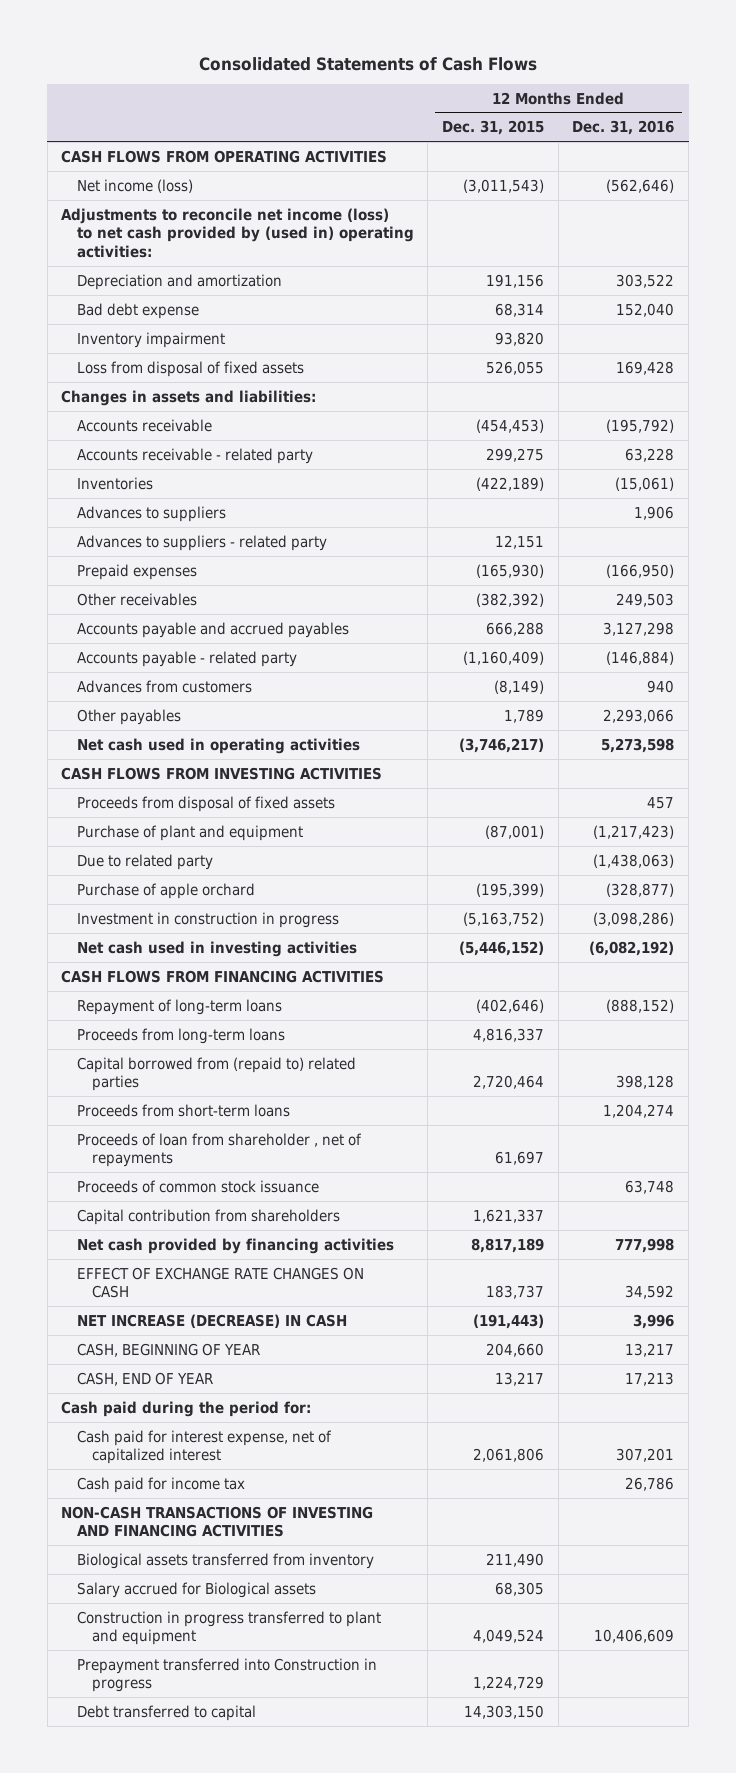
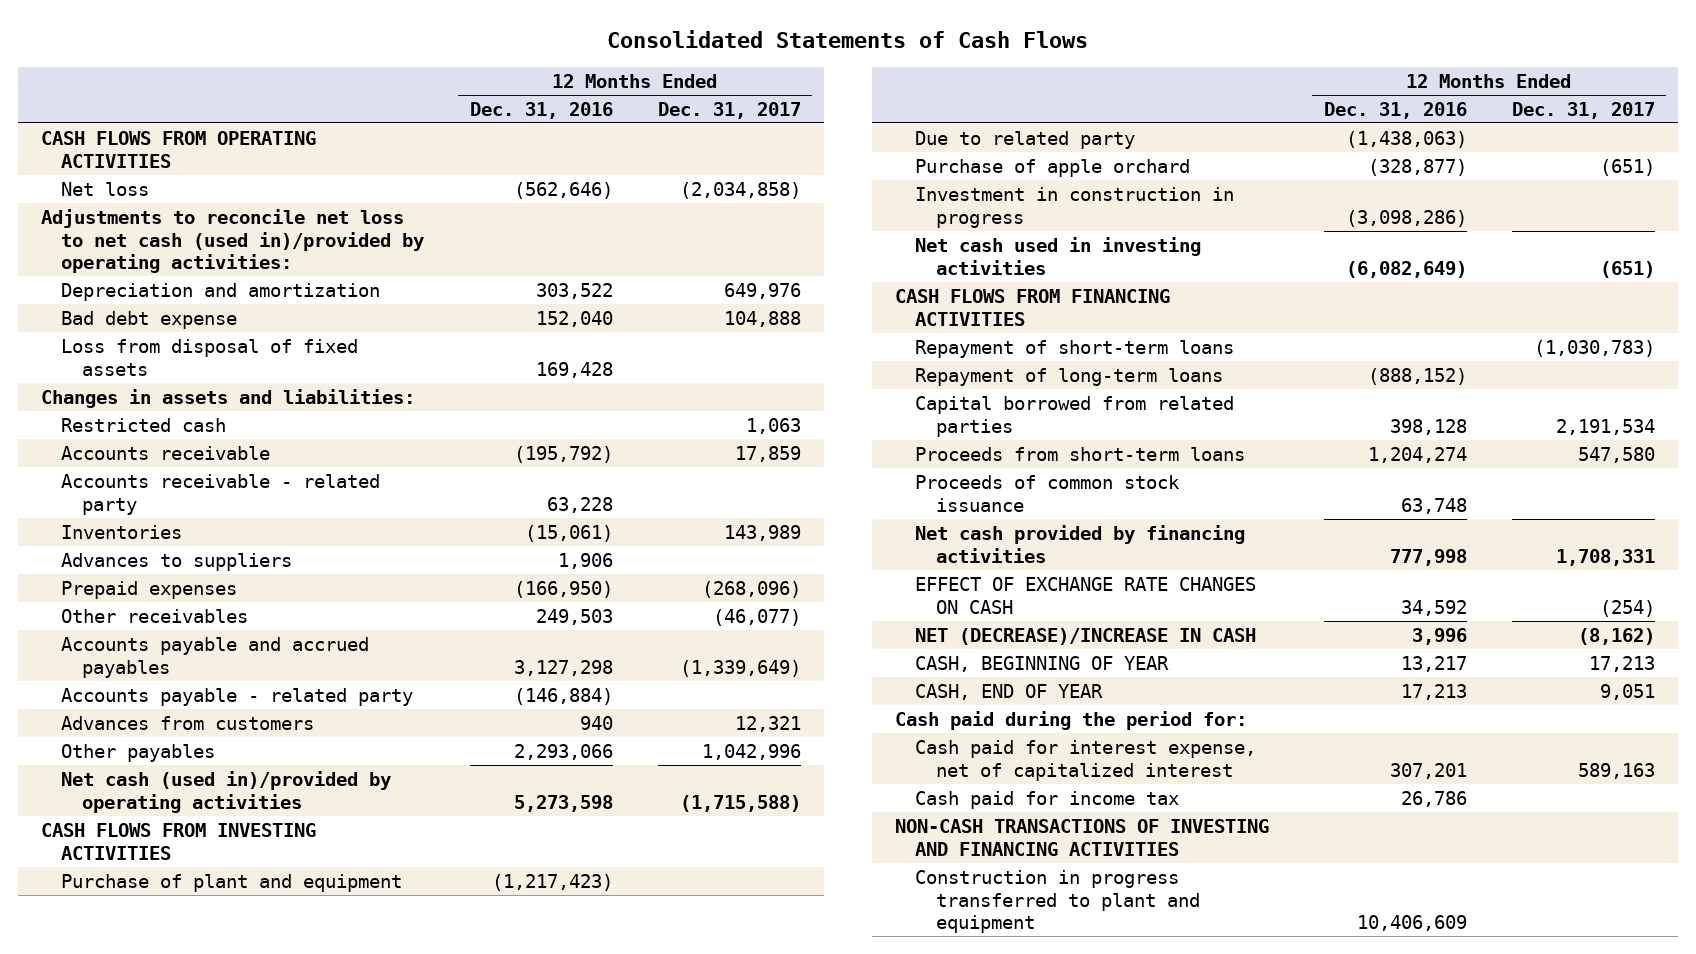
[441,120,544,136] Dec. 31, 2015 -> none
none -> [658,101,802,119] Dec. 31, 2017
[76,178,193,193] Net income (loss) -> [61,181,150,196] Net loss
[61,207,414,258] Adjustments to reconcile net income (loss) to net cash provided by (used in) operating activities: -> [40,208,425,274] Adjustments to reconcile net loss to net cash (used in)/provided by operating activities:
[76,331,225,348] Inventory impairment -> none
none -> [61,417,227,432] Restricted cash
[76,534,327,551] Advances to suppliers - related party -> none
[76,737,360,754] Net cash used in operating activities -> [61,770,392,813] Net cash (used in)/provided by operating activities
[76,795,335,812] Proceeds from disposal of fixed assets -> none
[589,940,675,956] (6,082,192) -> [1345,260,1467,278] (6,082,649)
none -> [915,339,1235,358] Repayment of short-term loans
[76,1027,285,1044] Proceeds from long-term loans -> none
[76,1056,356,1092] Capital borrowed from (repaid to) related parties -> [915,395,1235,437] Capital borrowed from related parties
[76,1132,362,1168] Proceeds of loan from shareholder , net of repayments -> none
[76,1208,340,1225] Capital contribution from shareholders -> none
[76,1313,347,1328] NET INCREASE (DECREASE) IN CASH -> [915,627,1257,645] NET (DECREASE)/INCREASE IN CASH
[76,1552,374,1569] Biological assets transferred from inventory -> none
[76,1581,316,1598] Salary accrued for Biological assets -> none
[76,1657,377,1693] Prepayment transferred into Construction in progress -> none
[76,1704,256,1721] Debt transferred to capital -> none

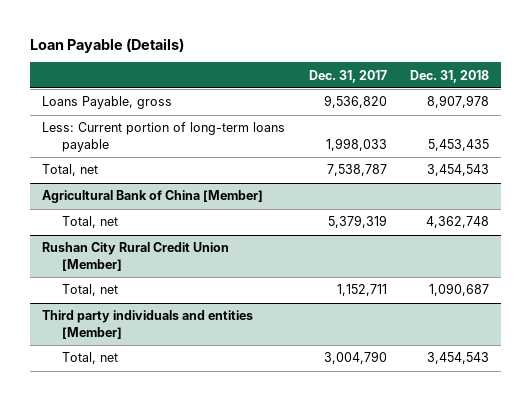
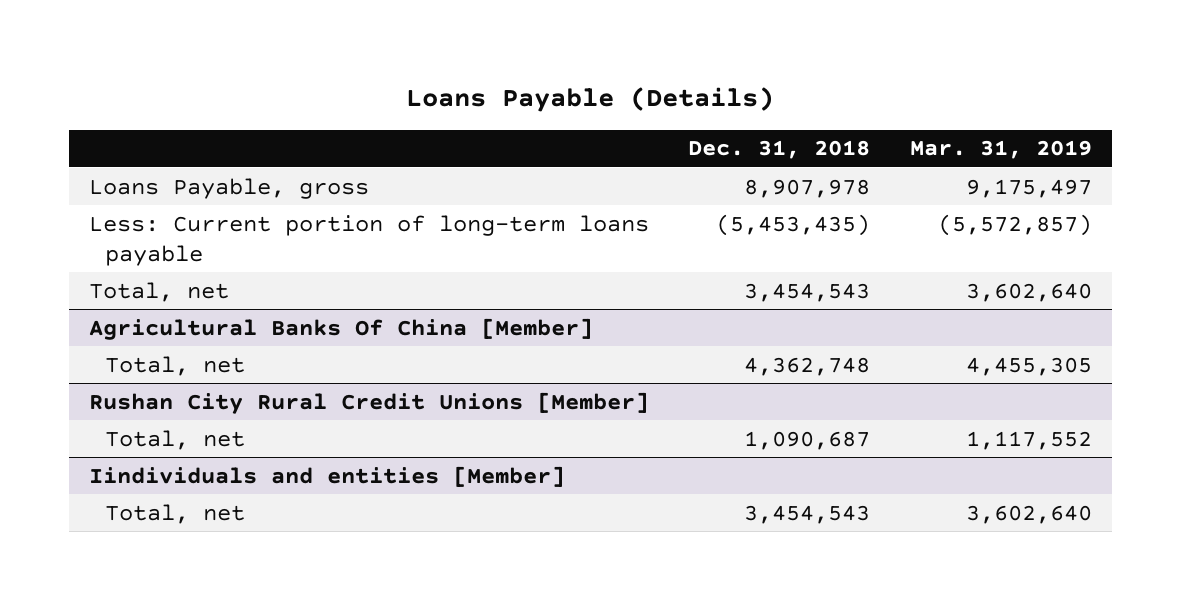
[30,37,185,53] Loan Payable (Details) -> [406,86,775,112] Loans Payable (Details)
[308,69,387,83] Dec. 31, 2017 -> none
none -> [909,140,1092,160] Mar. 31, 2019
[428,138,490,151] 5,453,435 -> [716,213,871,236] (5,453,435)
[42,190,264,204] Agricultural Bank of China [Member] -> [88,317,593,340] Agricultural Banks Of China [Member]
[42,242,230,271] Rushan City Rural Credit Union [Member] -> [88,391,649,414] Rushan City Rural Credit Unions [Member]
[42,310,254,339] Third party individuals and entities [Member] -> [88,465,565,487] Iindividuals and entities [Member]

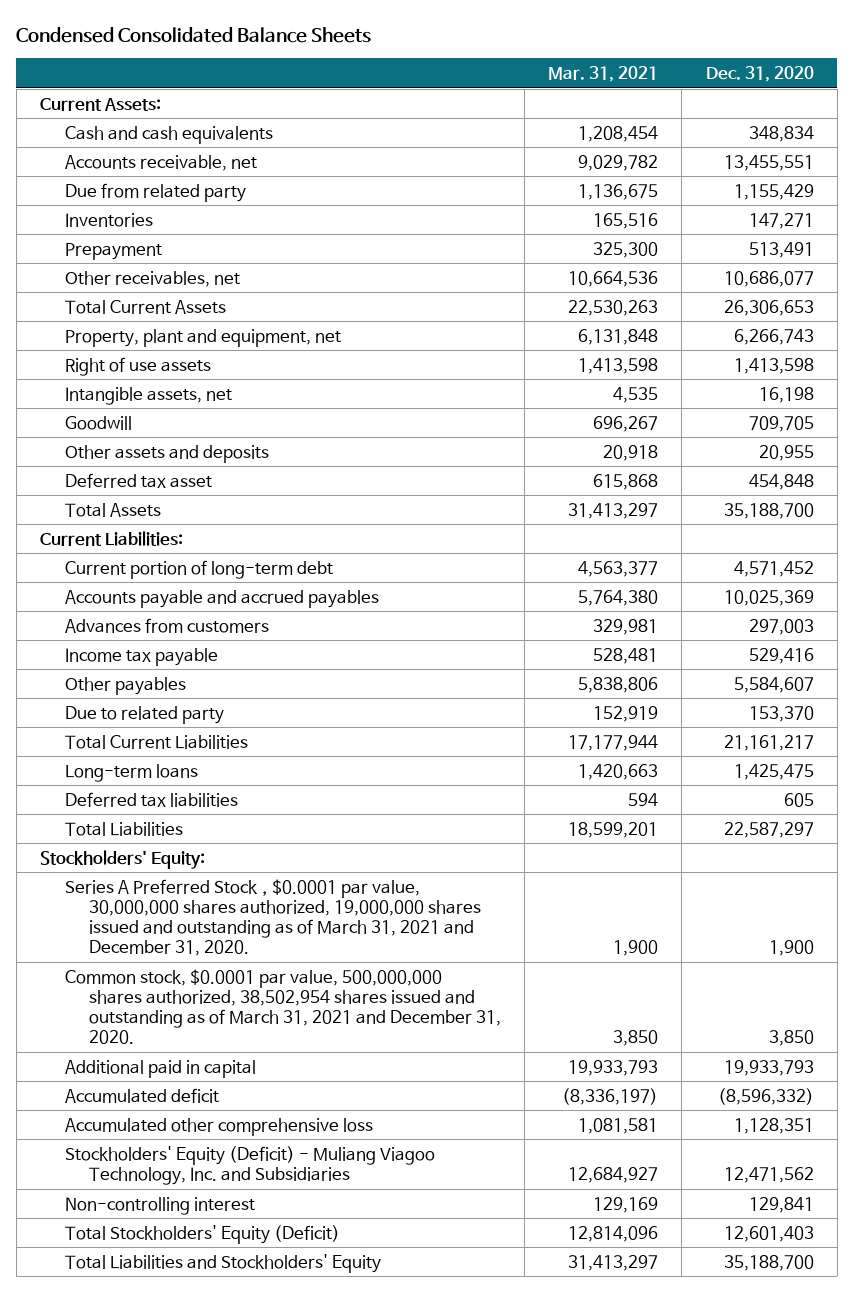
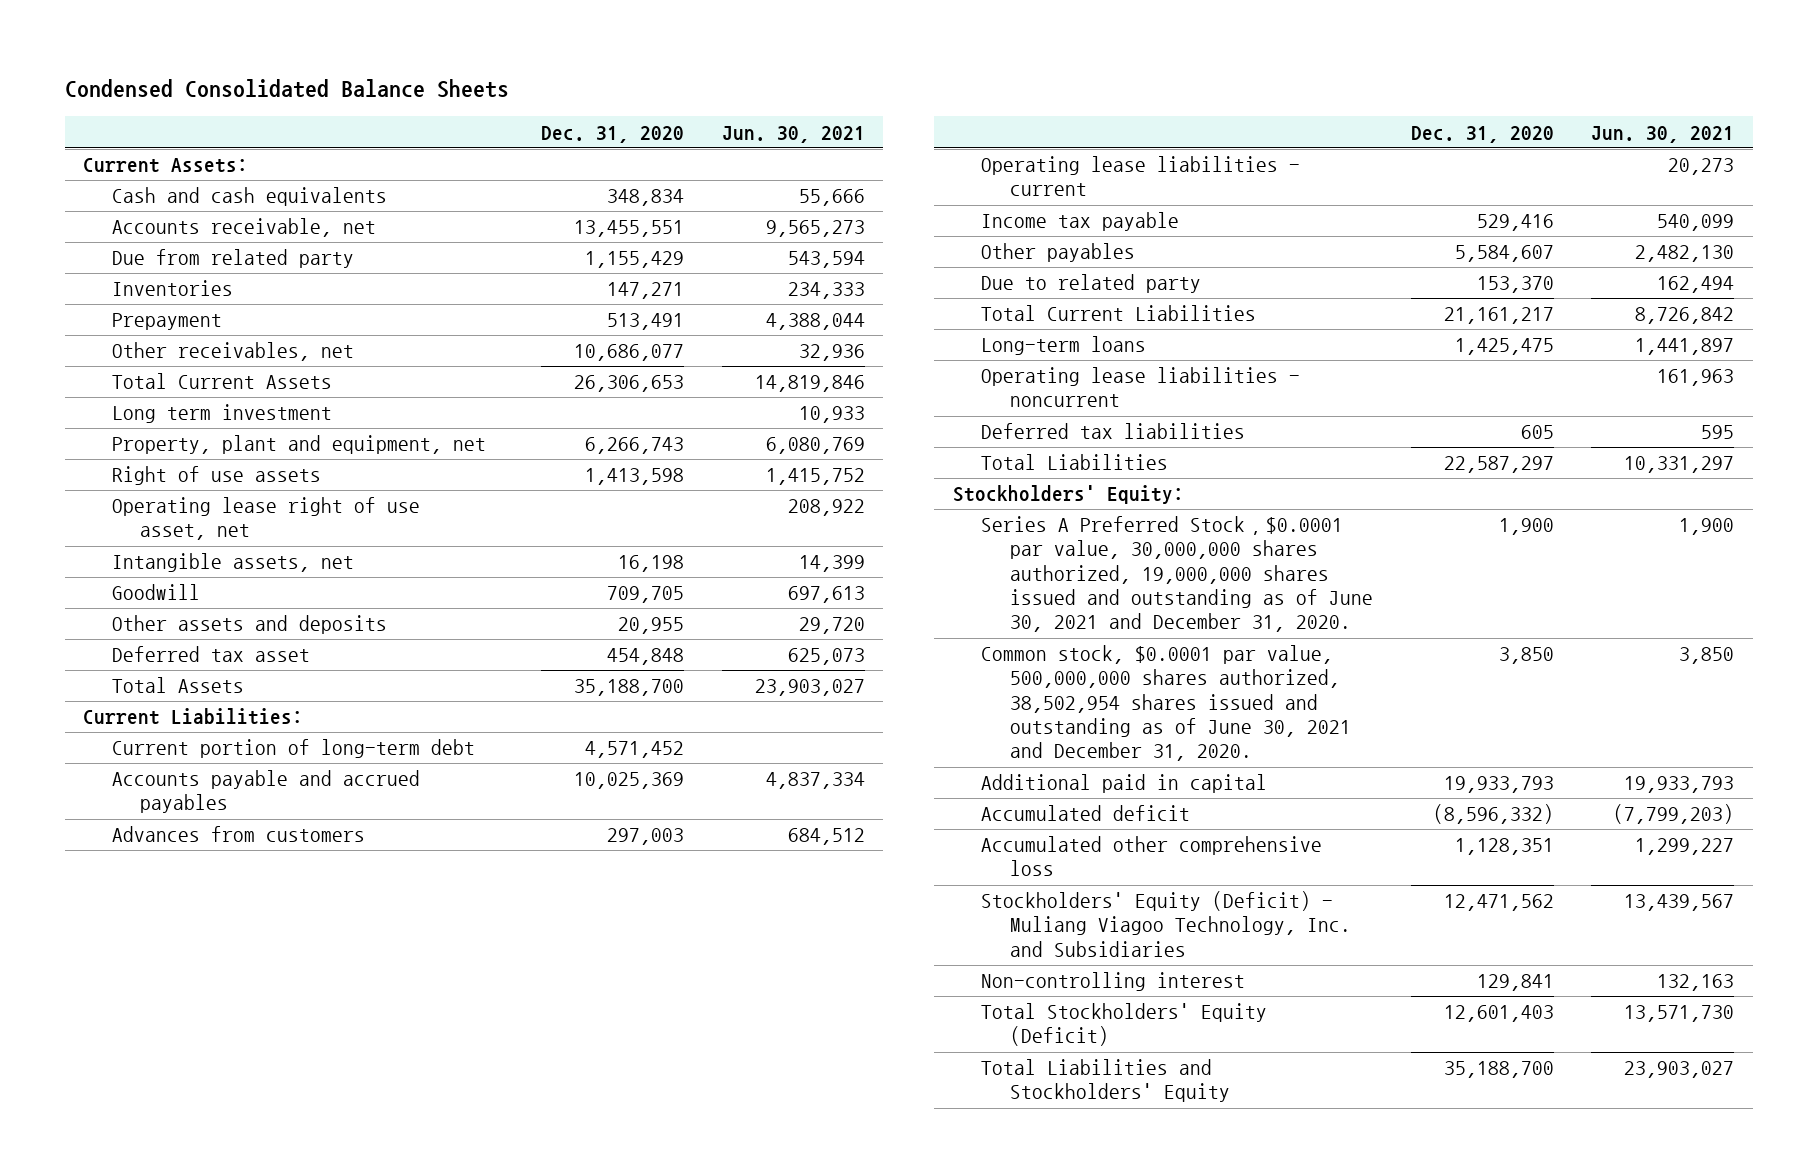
[548,65,659,82] Mar. 31, 2021 -> none
none -> [721,125,865,143] Jun. 30, 2021
none -> [111,404,332,424] Long term investment
none -> [111,497,420,541] Operating lease right of use asset, net
none -> [981,156,1301,197] Operating lease liabilities - current
none -> [981,367,1301,408] Operating lease liabilities - noncurrent
[64,878,482,957] Series A Preferred Stock，$0.0001 par value, 30,000,000 shares authorized, 19,000,000 shares issued and outstanding as of March 31, 2021 and December 31, 2020. -> [981,516,1373,633] Series A Preferred Stock，$0.0001 par value, 30,000,000 shares authorized, 19,000,000 shares issued and outstanding as of June 30, 2021 and December 31, 2020.
[64,968,502,1045] Common stock, $0.0001 par value, 500,000,000 shares authorized, 38,502,954 shares issued and outstanding as of March 31, 2021 and December 31, 2020. -> [981,645,1351,762] Common stock, $0.0001 par value, 500,000,000 shares authorized, 38,502,954 shares issued and outstanding as of June 30, 2021 and December 31, 2020.

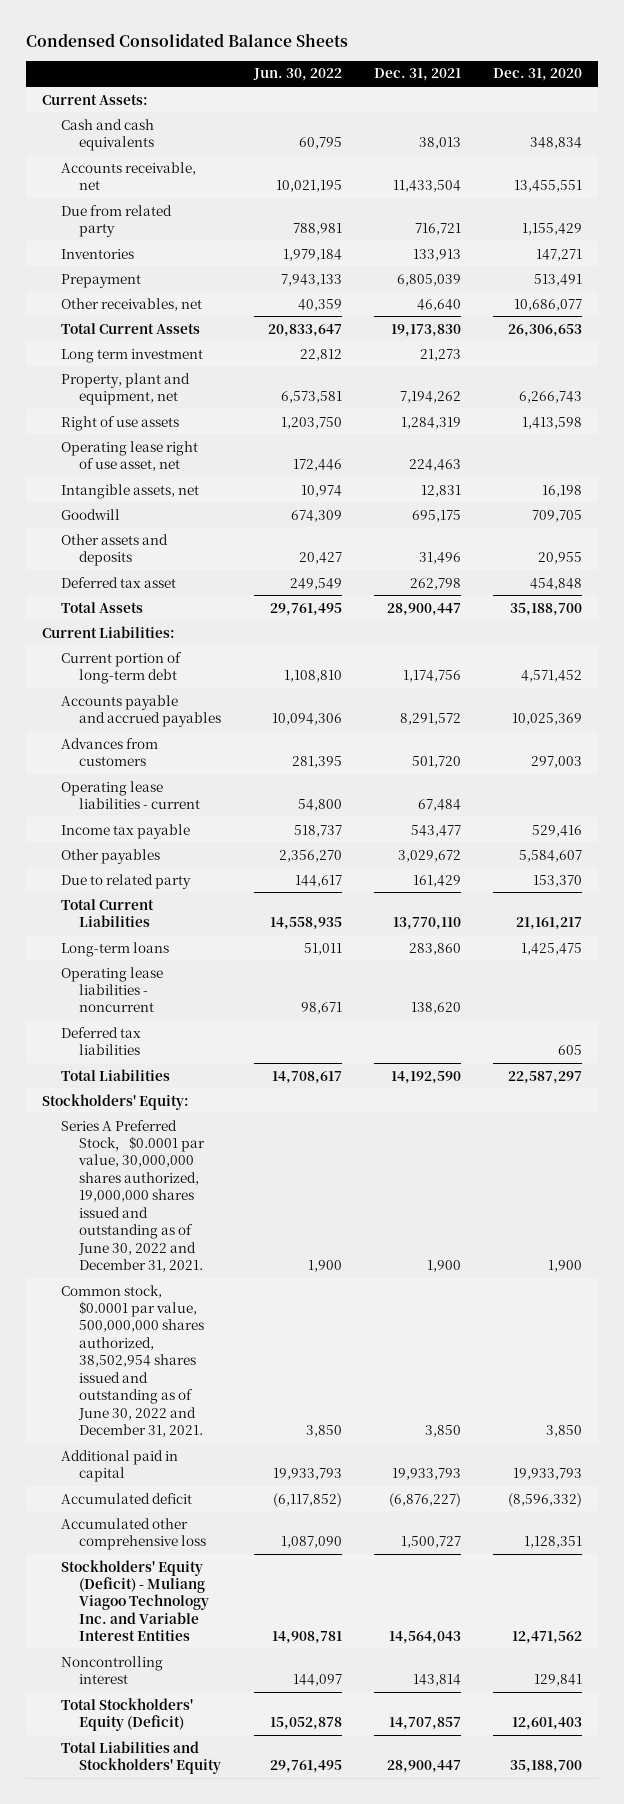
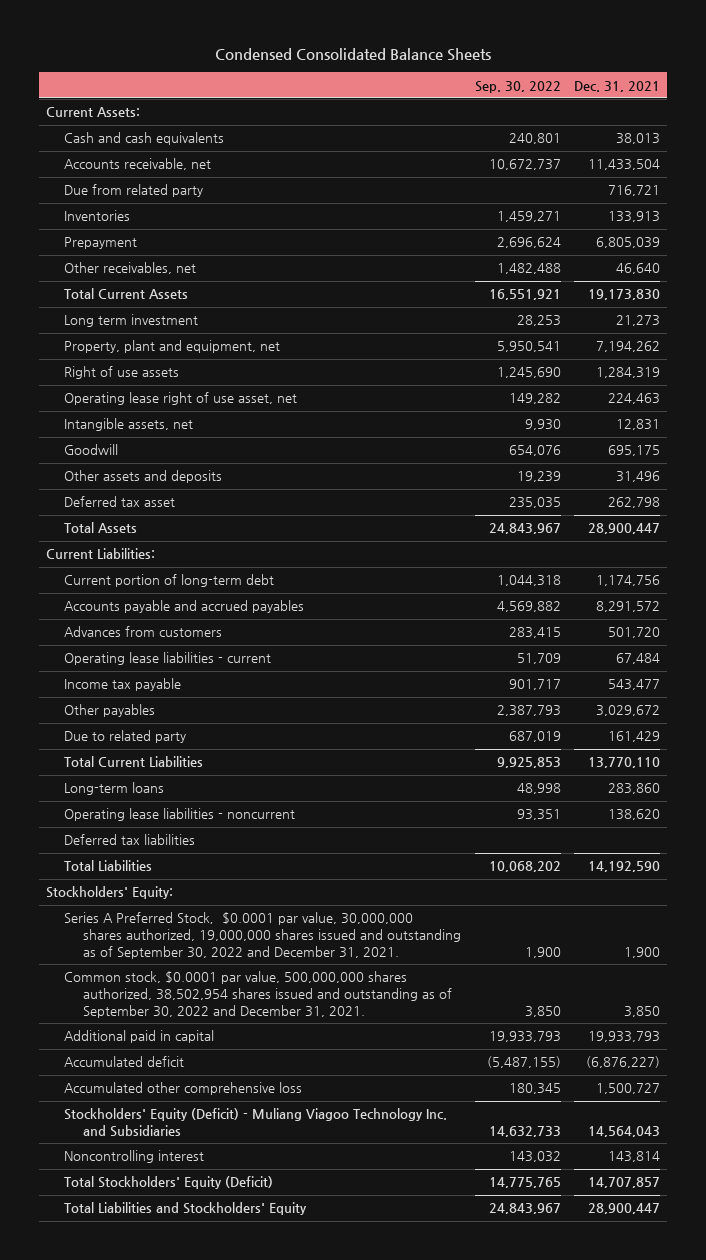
[252,68,342,82] Jun. 30, 2022 -> none
[492,68,582,82] Dec. 31, 2020 -> none
none -> [474,80,561,93] Sep. 30, 2022
[60,1119,206,1272] Series A Preferred Stock，$0.0001 par value, 30,000,000 shares authorized, 19,000,000 shares issued and outstanding as of June 30, 2022 and December 31, 2021. -> [64,912,461,959] Series A Preferred Stock，$0.0001 par value, 30,000,000 shares authorized, 19,000,000 shares issued and outstanding as of September 30, 2022 and December 31, 2021.
[60,1284,205,1437] Common stock, $0.0001 par value, 500,000,000 shares authorized, 38,502,954 shares issued and outstanding as of June 30, 2022 and December 31, 2021. -> [64,971,452,1018] Common stock, $0.0001 par value, 500,000,000 shares authorized, 38,502,954 shares issued and outstanding as of September 30, 2022 and December 31, 2021.
[60,1559,210,1642] Stockholders' Equity (Deficit) - Muliang Viagoo Technology Inc. and Variable Interest Entities -> [64,1108,448,1138] Stockholders' Equity (Deficit) - Muliang Viagoo Technology Inc. and Subsidiaries

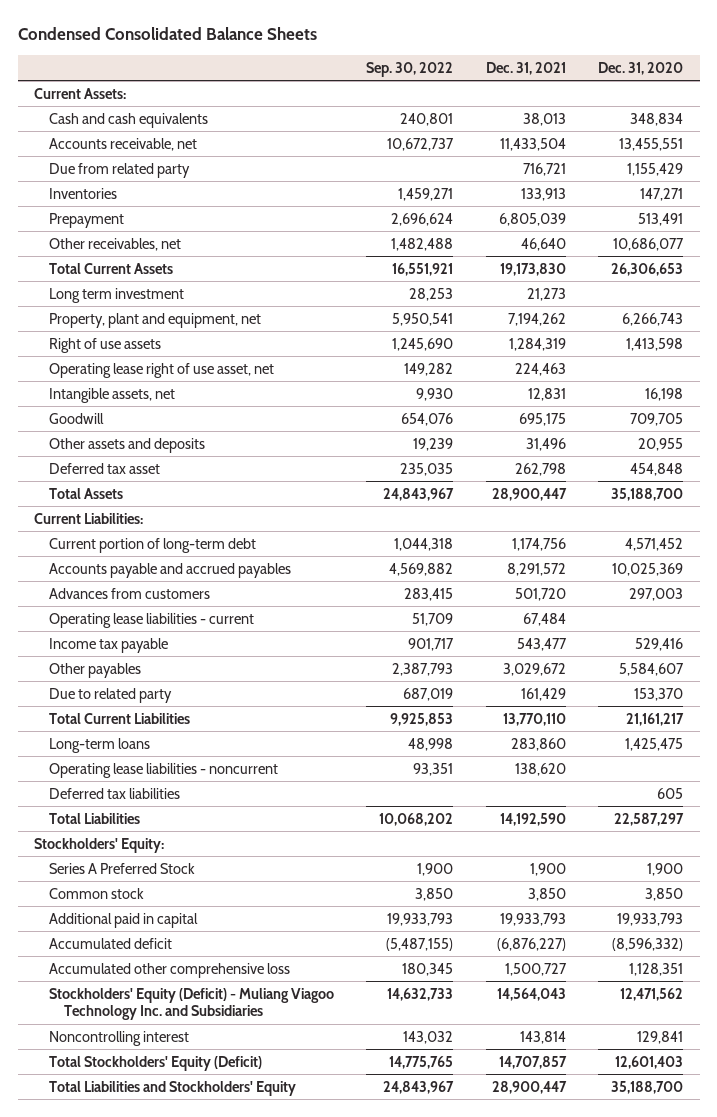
none -> [598,61,684,75] Dec. 31, 2020
[64,912,461,959] Series A Preferred Stock，$0.0001 par value, 30,000,000 shares authorized, 19,000,000 shares issued and outstanding as of September 30, 2022 and December 31, 2021. -> [48,862,195,874] Series A Preferred Stock
[64,971,452,1018] Common stock, $0.0001 par value, 500,000,000 shares authorized, 38,502,954 shares issued and outstanding as of September 30, 2022 and December 31, 2021. -> [48,887,144,899] Common stock

